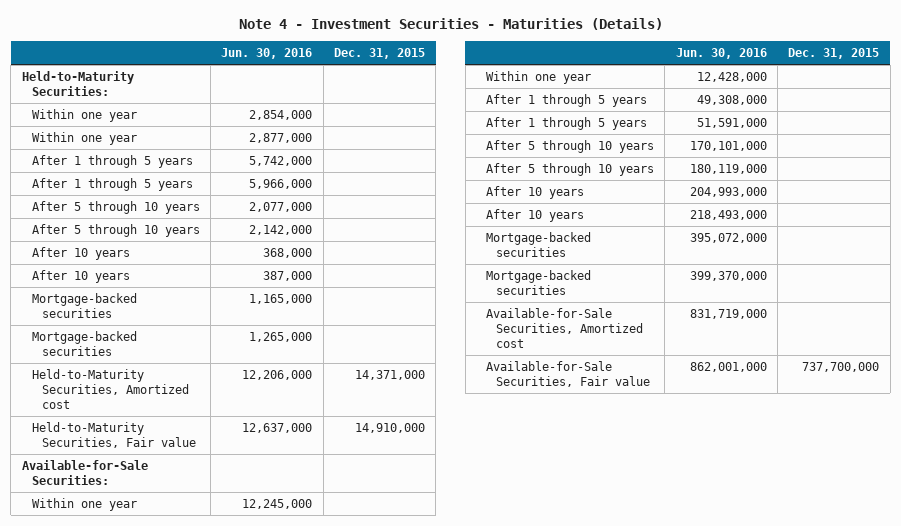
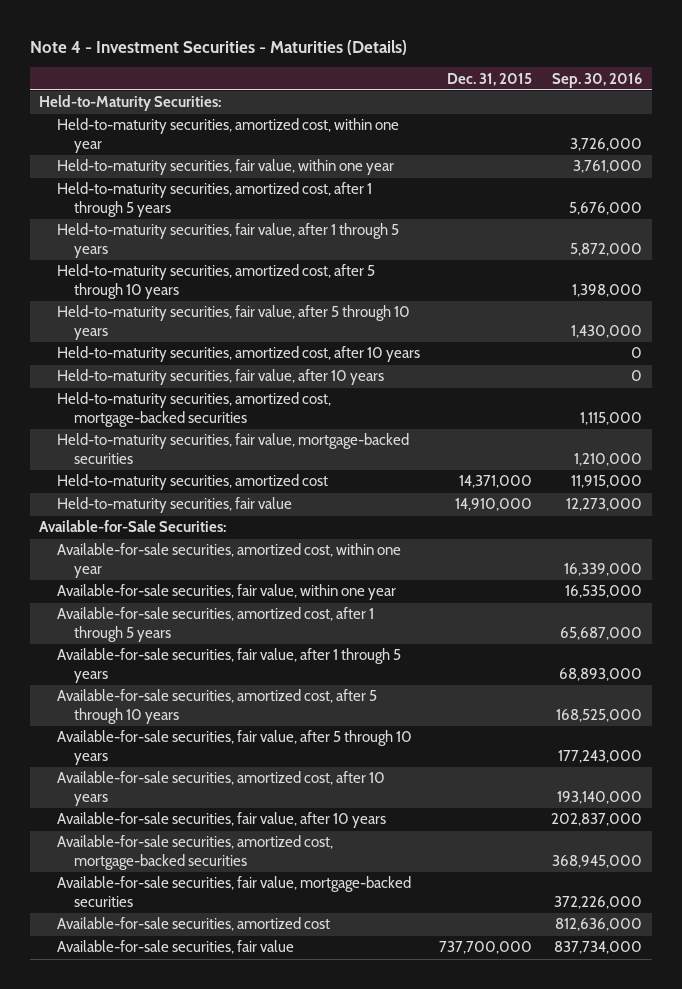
[221,47,313,59] Jun. 30, 2016 -> none
none -> [552,72,643,88] Sep. 30, 2016
[31,108,137,122] Within one year -> [56,118,399,153] Held-to-maturity securities, amortized cost, within one year
[31,131,137,145] Within one year -> [56,159,394,176] Held-to-maturity securities, fair value, within one year
[31,154,193,168] After 1 through 5 years -> [56,182,372,217] Held-to-maturity securities, amortized cost, after 1 through 5 years
[31,177,193,191] After 1 through 5 years -> [56,223,399,258] Held-to-maturity securities, fair value, after 1 through 5 years
[31,200,200,214] After 5 through 10 years -> [56,264,375,299] Held-to-maturity securities, amortized cost, after 5 through 10 years
[31,223,200,237] After 5 through 10 years -> [56,305,410,340] Held-to-maturity securities, fair value, after 5 through 10 years
[31,246,130,260] After 10 years -> [56,346,420,363] Held-to-maturity securities, amortized cost, after 10 years
[31,269,130,283] After 10 years -> [56,369,384,386] Held-to-maturity securities, fair value, after 10 years
[31,292,137,318] Mortgage-backed securities -> [56,392,331,427] Held-to-maturity securities, amortized cost, mortgage-backed securities
[31,330,137,356] Mortgage-backed securities -> [56,433,409,464] Held-to-maturity securities, fair value, mortgage-backed securities
[31,368,189,409] Held-to-Maturity Securities, Amortized cost -> [56,474,328,491] Held-to-maturity securities, amortized cost
[31,421,196,448] Held-to-Maturity Securities, Fair value -> [56,497,292,514] Held-to-maturity securities, fair value
[31,497,137,511] Within one year -> [56,543,401,578] Available-for-sale securities, amortized cost, within one year
[485,70,591,84] Within one year -> [56,584,396,601] Available-for-sale securities, fair value, within one year
[485,93,647,107] After 1 through 5 years -> [56,607,374,642] Available-for-sale securities, amortized cost, after 1 through 5 years
[485,116,647,130] After 1 through 5 years -> [56,648,401,683] Available-for-sale securities, fair value, after 1 through 5 years
[485,139,654,153] After 5 through 10 years -> [56,689,377,724] Available-for-sale securities, amortized cost, after 5 through 10 years
[485,162,654,176] After 5 through 10 years -> [56,730,412,765] Available-for-sale securities, fair value, after 5 through 10 years
[485,185,584,199] After 10 years -> [56,771,385,806] Available-for-sale securities, amortized cost, after 10 years
[485,208,584,222] After 10 years -> [56,812,386,829] Available-for-sale securities, fair value, after 10 years
[485,231,591,257] Mortgage-backed securities -> [56,835,333,870] Available-for-sale securities, amortized cost, mortgage-backed securities
[485,269,591,295] Mortgage-backed securities -> [56,876,411,907] Available-for-sale securities, fair value, mortgage-backed securities
[485,307,643,348] Available-for-Sale Securities, Amortized cost -> [56,917,330,932] Available-for-sale securities, amortized cost
[485,360,650,387] Available-for-Sale Securities, Fair value -> [56,940,294,955] Available-for-sale securities, fair value

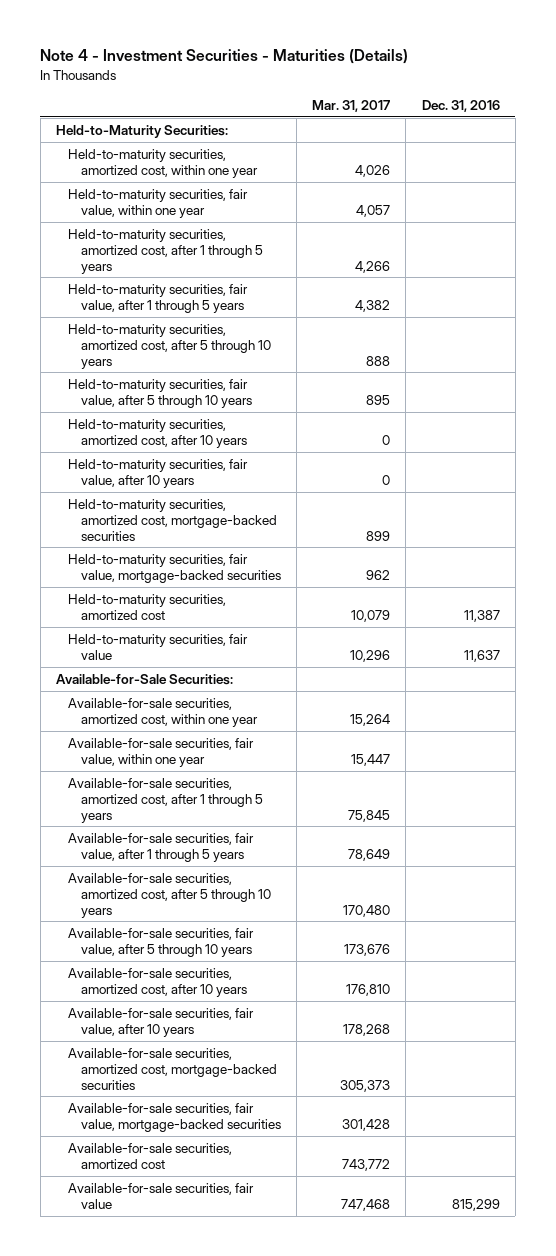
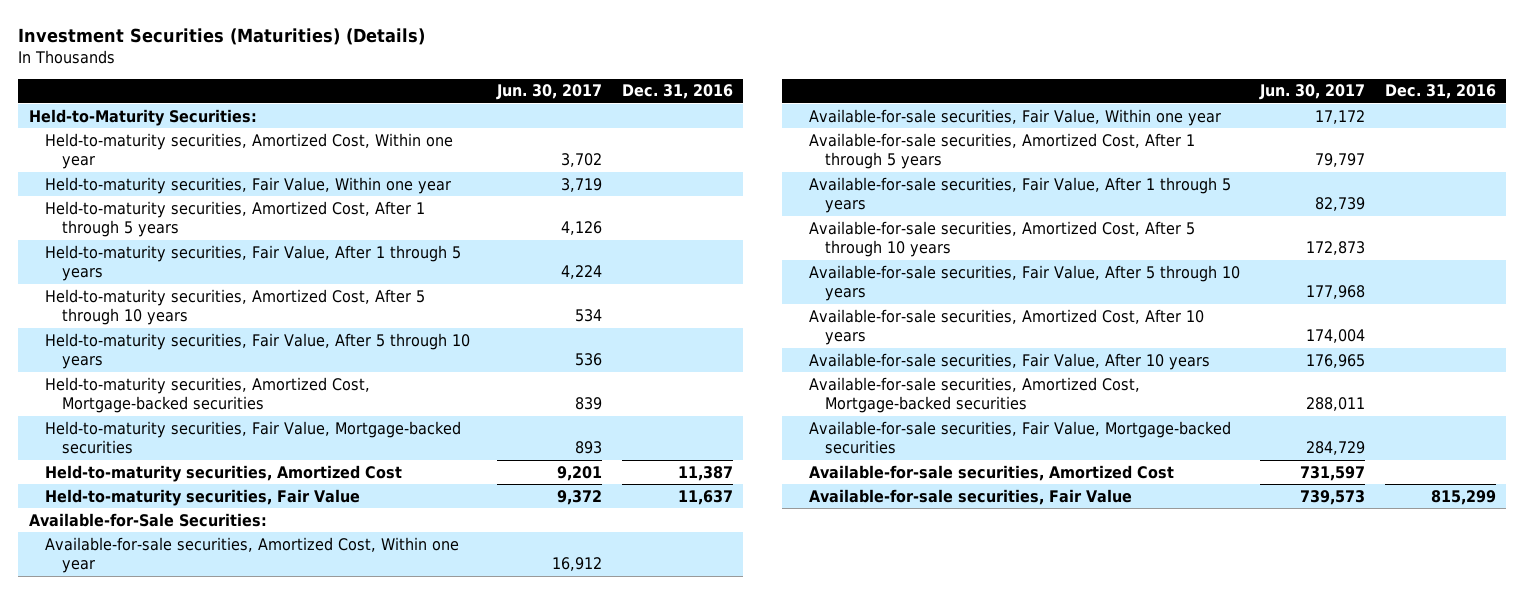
[40,49,409,65] Note 4 - Investment Securities - Maturities (Details) -> [18,28,426,46] Investment Securities (Maturities) (Details)
[312,100,391,113] Mar. 31, 2017 -> none
none -> [495,84,602,101] Jun. 30, 2017
[68,418,247,448] Held-to-maturity securities, amortized cost, after 10 years -> none
[68,458,249,488] Held-to-maturity securities, fair value, after 10 years -> none
[68,148,258,178] Held-to-maturity securities, amortized cost, within one year -> [45,132,454,170] Held-to-maturity securities, Amortized Cost, Within one year
[68,188,249,218] Held-to-maturity securities, fair value, within one year -> [45,176,452,194] Held-to-maturity securities, Fair Value, Within one year
[68,228,263,274] Held-to-maturity securities, amortized cost, after 1 through 5 years -> [45,200,426,238] Held-to-maturity securities, Amortized Cost, After 1 through 5 years
[68,283,249,313] Held-to-maturity securities, fair value, after 1 through 5 years -> [45,244,462,282] Held-to-maturity securities, Fair Value, After 1 through 5 years
[68,323,271,369] Held-to-maturity securities, amortized cost, after 5 through 10 years -> [45,288,426,326] Held-to-maturity securities, Amortized Cost, After 5 through 10 years
[68,378,252,408] Held-to-maturity securities, fair value, after 5 through 10 years -> [45,332,471,370] Held-to-maturity securities, Fair Value, After 5 through 10 years
[68,498,277,541] Held-to-maturity securities, amortized cost, mortgage-backed securities -> [45,376,371,414] Held-to-maturity securities, Amortized Cost, Mortgage-backed securities
[68,553,281,583] Held-to-maturity securities, fair value, mortgage-backed securities -> [45,420,462,455] Held-to-maturity securities, Fair Value, Mortgage-backed securities
[68,593,227,620] Held-to-maturity securities, amortized cost -> [45,464,403,482] Held-to-maturity securities, Amortized Cost
[68,633,249,660] Held-to-maturity securities, fair value -> [45,488,361,506] Held-to-maturity securities, Fair Value
[68,697,258,727] Available-for-sale securities, amortized cost, within one year -> [45,536,460,574] Available-for-sale securities, Amortized Cost, Within one year
[68,737,255,767] Available-for-sale securities, fair value, within one year -> [808,108,1221,126] Available-for-sale securities, Fair Value, Within one year
[68,777,263,823] Available-for-sale securities, amortized cost, after 1 through 5 years -> [808,132,1195,170] Available-for-sale securities, Amortized Cost, After 1 through 5 years
[68,832,255,862] Available-for-sale securities, fair value, after 1 through 5 years -> [808,176,1231,214] Available-for-sale securities, Fair Value, After 1 through 5 years
[68,872,271,918] Available-for-sale securities, amortized cost, after 5 through 10 years -> [808,220,1195,258] Available-for-sale securities, Amortized Cost, After 5 through 10 years
[68,927,255,957] Available-for-sale securities, fair value, after 5 through 10 years -> [808,264,1240,302] Available-for-sale securities, Fair Value, After 5 through 10 years
[68,967,247,997] Available-for-sale securities, amortized cost, after 10 years -> [808,308,1204,346] Available-for-sale securities, Amortized Cost, After 10 years
[68,1007,255,1037] Available-for-sale securities, fair value, after 10 years -> [808,352,1210,370] Available-for-sale securities, Fair Value, After 10 years
[68,1047,277,1090] Available-for-sale securities, amortized cost, mortgage-backed securities -> [808,376,1140,414] Available-for-sale securities, Amortized Cost, Mortgage-backed securities
[68,1102,281,1132] Available-for-sale securities, fair value, mortgage-backed securities -> [808,420,1231,455] Available-for-sale securities, Fair Value, Mortgage-backed securities
[68,1142,233,1169] Available-for-sale securities, amortized cost -> [808,464,1174,481] Available-for-sale securities, Amortized Cost
[68,1182,255,1209] Available-for-sale securities, fair value -> [808,488,1132,505] Available-for-sale securities, Fair Value

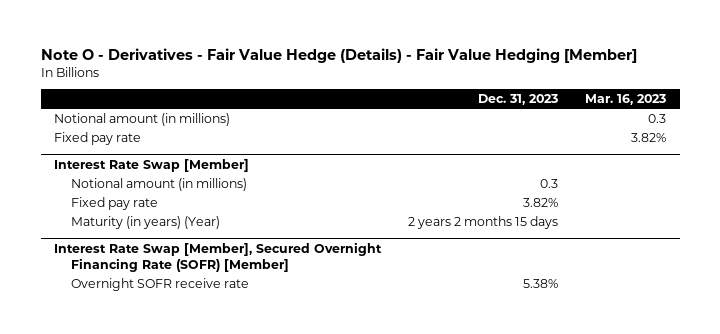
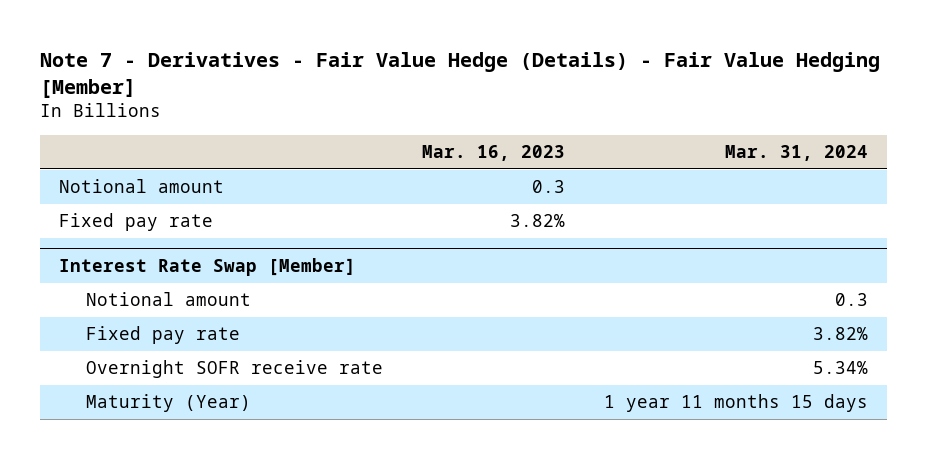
[40,47,637,63] Note O - Derivatives - Fair Value Hedge (Details) - Fair Value Hedging [Member] -> [39,51,880,98] Note 7 - Derivatives - Fair Value Hedge (Details) - Fair Value Hedging [Member]
[478,93,559,105] Dec. 31, 2023 -> none
none -> [724,144,868,161] Mar. 31, 2024
[54,113,231,127] Notional amount (in millions) -> [59,179,225,194] Notional amount
[71,178,248,192] Notional amount (in millions) -> [86,292,252,307] Notional amount
[54,241,383,272] Interest Rate Swap [Member], Secured Overnight Financing Rate (SOFR) [Member] -> none
[71,278,250,292] Overnight SOFR receive rate -> none
none -> [86,360,384,379] Overnight SOFR receive rate
[71,216,221,230] Maturity (in years) (Year) -> [86,394,252,413] Maturity (Year)

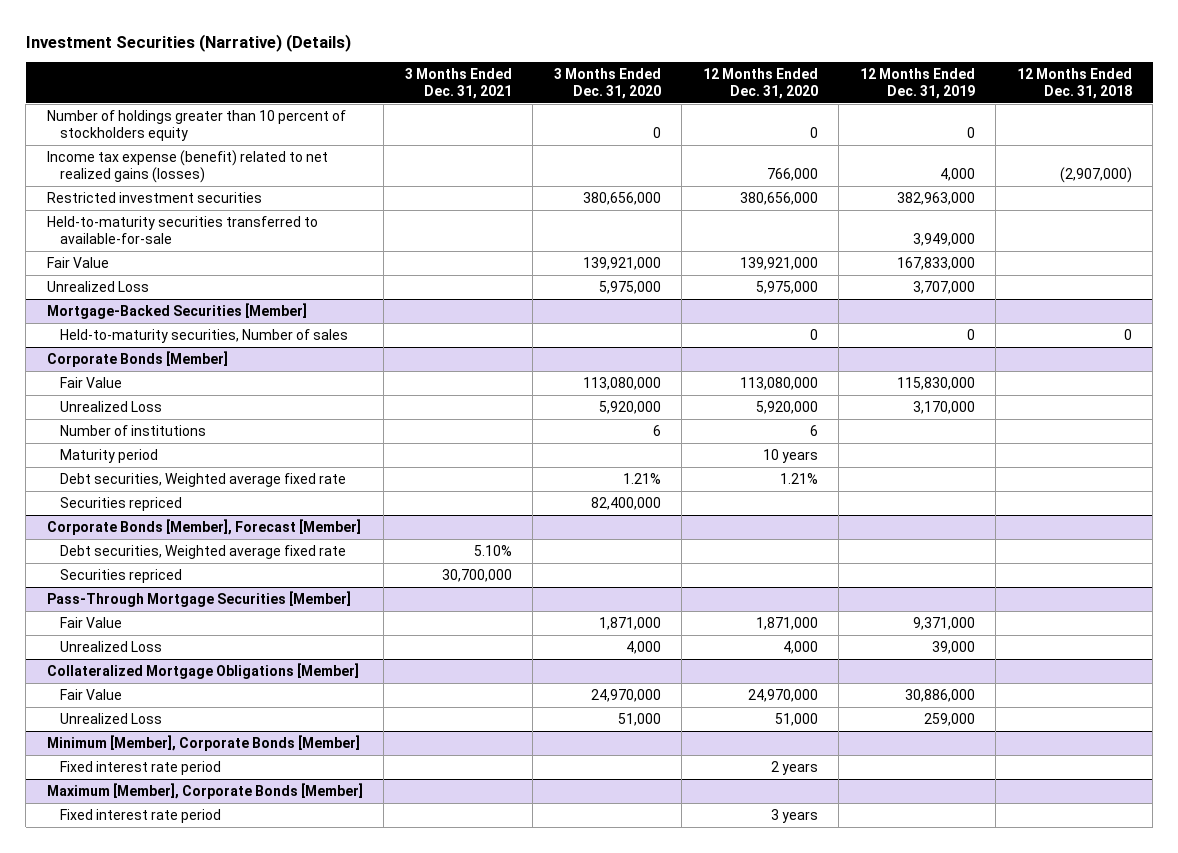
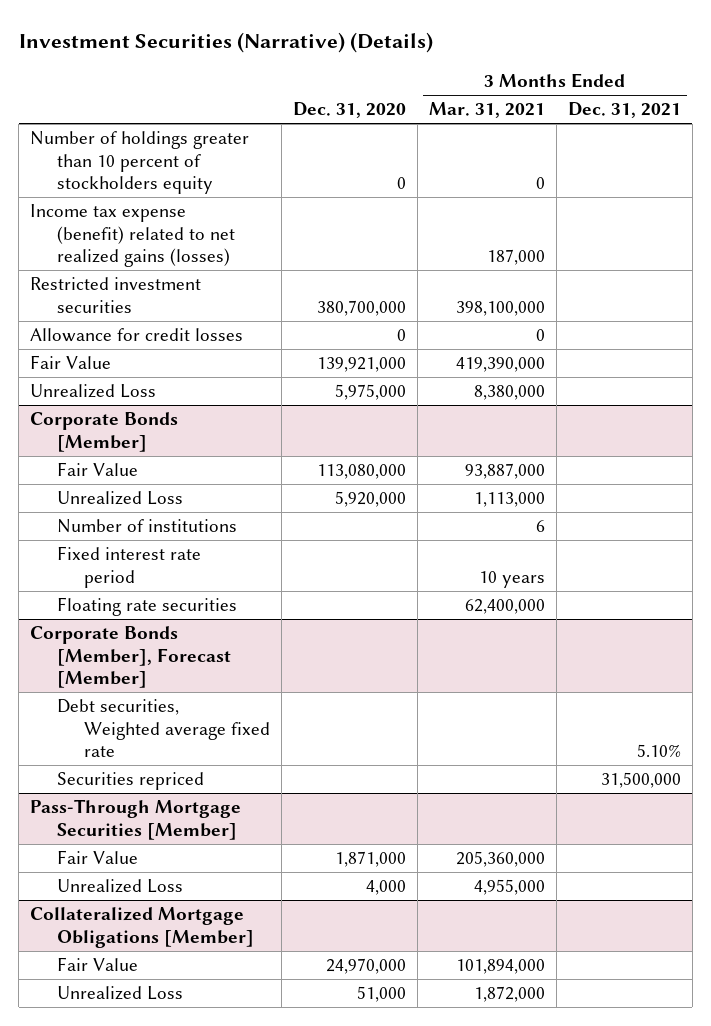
[553,68,661,99] 3 Months Ended Dec. 31, 2020 -> none
[702,68,818,99] 12 Months Ended Dec. 31, 2020 -> none
[859,68,975,99] 12 Months Ended Dec. 31, 2019 -> none
[1016,68,1132,99] 12 Months Ended Dec. 31, 2018 -> none
none -> [292,102,406,119] Dec. 31, 2020
none -> [428,102,545,119] Mar. 31, 2021
[46,216,318,244] Held-to-maturity securities transferred to available-for-sale -> none
none -> [30,328,244,343] Allowance for credit losses
[46,303,307,320] Mortgage-Backed Securities [Member] -> none
[59,329,348,344] Held-to-maturity securities, Number of sales -> none
[59,449,158,464] Maturity period -> none
[59,473,346,488] Debt securities, Weighted average fixed rate -> none
[59,497,182,512] Securities repriced -> none
none -> [57,546,202,588] Fixed interest rate period
none -> [57,597,238,617] Floating rate securities
[441,569,512,583] 30,700,000 -> [600,772,681,789] 31,500,000
[46,735,360,752] Minimum [Member], Corporate Bonds [Member] -> none
[59,761,221,776] Fixed interest rate period -> none
[46,783,363,800] Maximum [Member], Corporate Bonds [Member] -> none
[59,809,221,824] Fixed interest rate period -> none

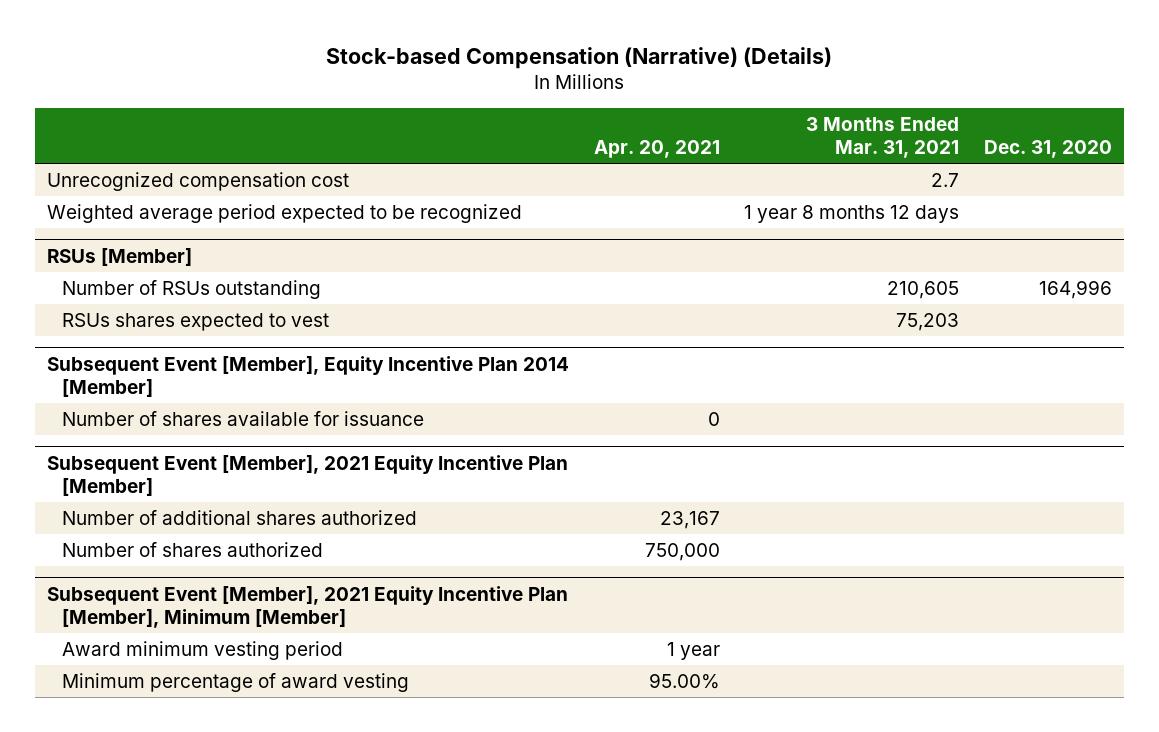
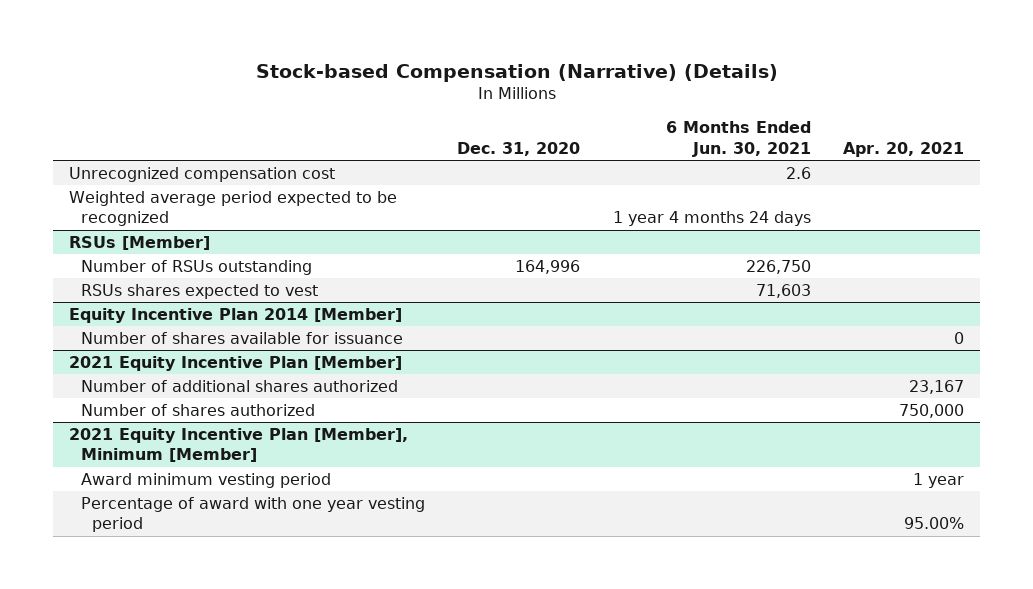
[806,117,960,159] 3 Months Ended Mar. 31, 2021 -> none
none -> [665,121,811,157] 6 Months Ended Jun. 30, 2021
[47,355,570,397] Subsequent Event [Member], Equity Incentive Plan 2014 [Member] -> [69,307,403,323] Equity Incentive Plan 2014 [Member]
[47,454,569,496] Subsequent Event [Member], 2021 Equity Incentive Plan [Member] -> [69,355,403,371] 2021 Equity Incentive Plan [Member]
[47,585,569,628] Subsequent Event [Member], 2021 Equity Incentive Plan [Member], Minimum [Member] -> [69,427,409,463] 2021 Equity Incentive Plan [Member], Minimum [Member]
[61,672,409,692] Minimum percentage of award vesting -> none
none -> [80,496,425,533] Percentage of award with one year vesting period

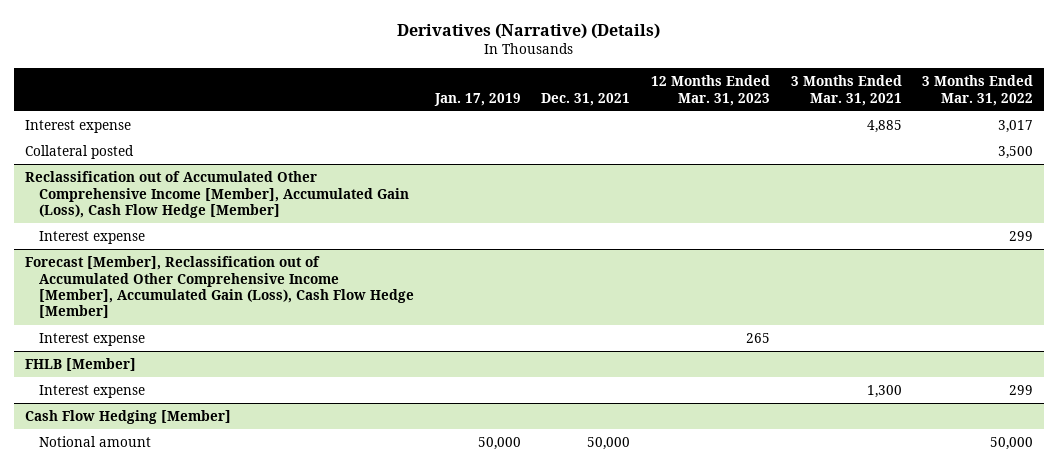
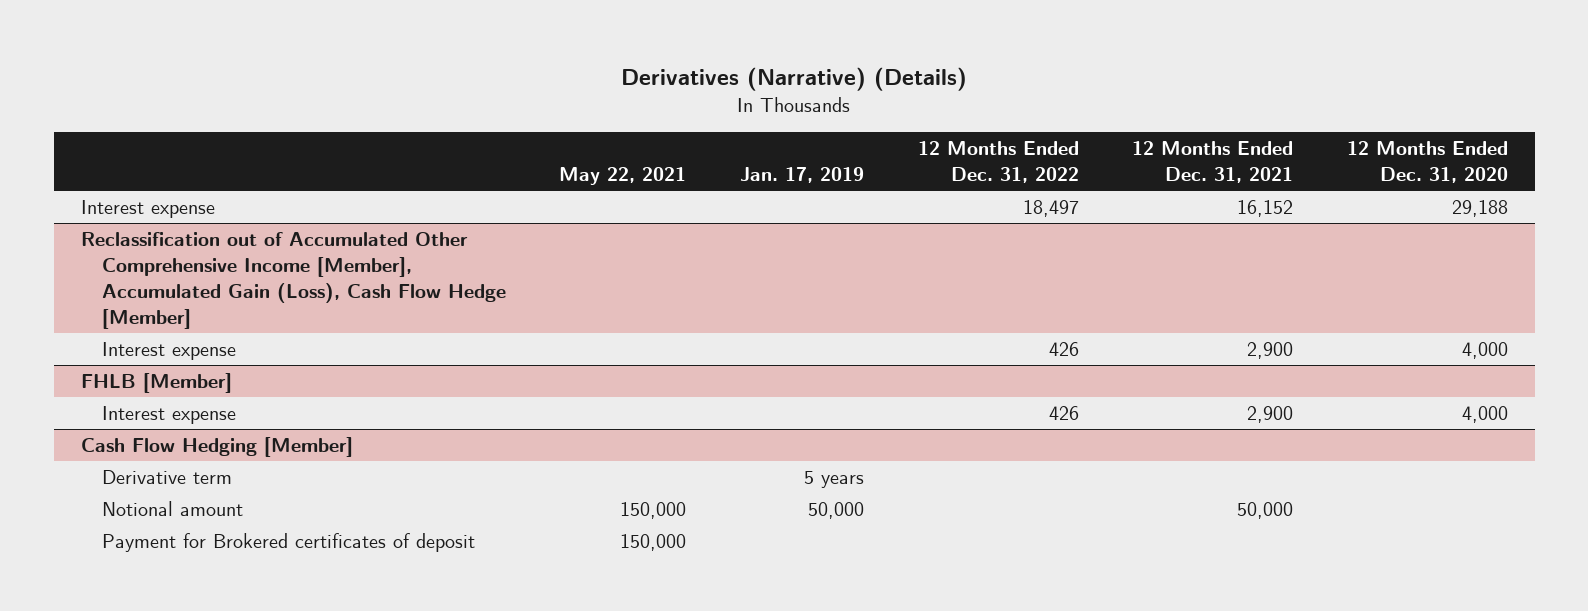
[541,92,631,106] Dec. 31, 2021 -> none
[651,75,771,106] 12 Months Ended Mar. 31, 2023 -> none
[790,75,902,106] 3 Months Ended Mar. 31, 2021 -> none
[922,75,1034,106] 3 Months Ended Mar. 31, 2022 -> none
none -> [559,166,687,185] May 22, 2021
none -> [917,141,1079,183] 12 Months Ended Dec. 31, 2022
none -> [1132,141,1294,183] 12 Months Ended Dec. 31, 2021
none -> [1346,141,1508,183] 12 Months Ended Dec. 31, 2020
[24,145,134,160] Collateral posted -> none
[24,256,414,319] Forecast [Member], Reclassification out of Accumulated Other Comprehensive Income [Member], Accumulated Gain (Loss), Cash Flow Hedge [Member] -> none
[38,333,145,347] Interest expense -> none
none -> [101,470,232,485] Derivative term
none -> [101,533,475,553] Payment for Brokered certificates of deposit

